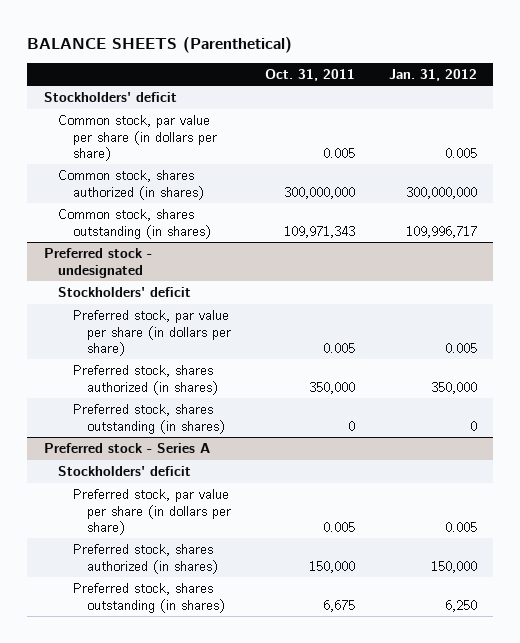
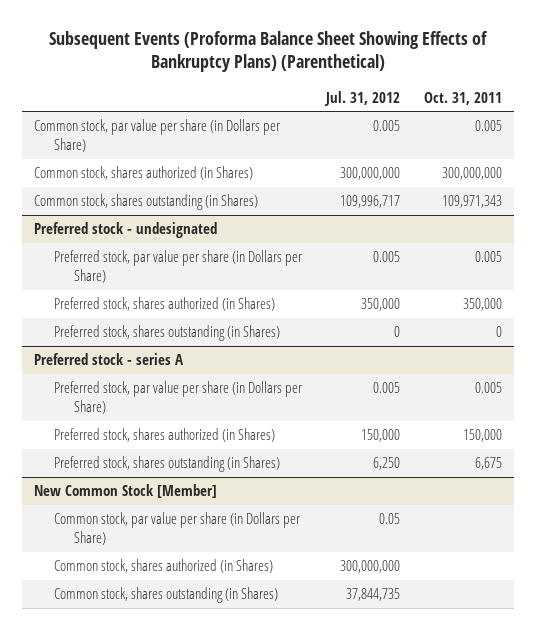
[27,36,293,53] BALANCE SHEETS (Parenthetical) -> [48,30,488,73] Subsequent Events (Proforma Balance Sheet Showing Effects of Bankruptcy Plans) (Parenthetical)
[388,68,477,81] Jan. 31, 2012 -> none
none -> [324,90,401,106] Jul. 31, 2012
[43,92,177,103] Stockholders' deficit -> none
[58,115,217,161] Common stock, par value per share (in dollars per share) -> [33,119,280,153] Common stock, par value per share (in Dollars per Share)
[58,170,204,200] Common stock, shares authorized (in shares) -> [33,166,253,181] Common stock, shares authorized (in Shares)
[58,209,211,239] Common stock, shares outstanding (in shares) -> [33,194,258,211] Common stock, shares outstanding (in Shares)
[58,287,192,298] Stockholders' deficit -> none
[58,466,192,477] Stockholders' deficit -> none
[72,310,232,356] Preferred stock, par value per share (in dollars per share) -> [53,250,302,284] Preferred stock, par value per share (in Dollars per Share)
[72,365,219,395] Preferred stock, shares authorized (in shares) -> [53,297,275,312] Preferred stock, shares authorized (in Shares)
[72,404,226,434] Preferred stock, shares outstanding (in shares) -> [53,325,280,342] Preferred stock, shares outstanding (in Shares)
[43,443,210,454] Preferred stock - Series A -> [33,353,184,366] Preferred stock - series A
[72,489,232,535] Preferred stock, par value per share (in dollars per share) -> [53,381,302,415] Preferred stock, par value per share (in Dollars per Share)
[72,544,219,574] Preferred stock, shares authorized (in shares) -> [53,428,275,443] Preferred stock, shares authorized (in Shares)
[72,583,226,613] Preferred stock, shares outstanding (in shares) -> [53,456,280,473] Preferred stock, shares outstanding (in Shares)
none -> [33,484,217,499] New Common Stock [Member]
none -> [53,512,300,546] Common stock, par value per share (in Dollars per Share)
none -> [53,559,273,574] Common stock, shares authorized (in Shares)
none -> [53,587,278,604] Common stock, shares outstanding (in Shares)

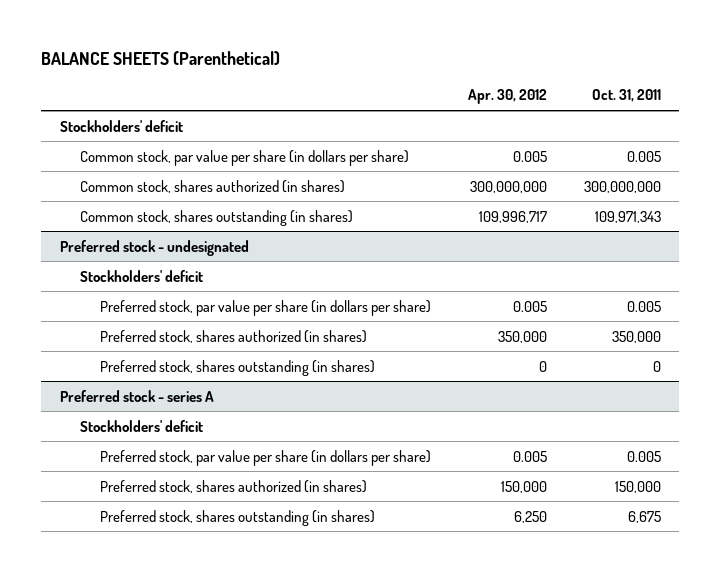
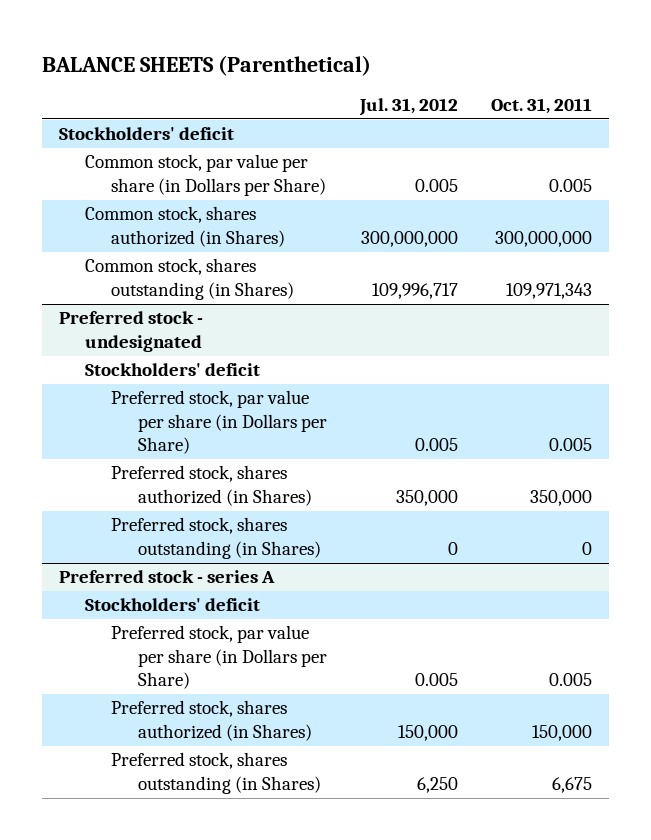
[467,89,547,105] Apr. 30, 2012 -> none
none -> [358,97,458,116] Jul. 31, 2012
[79,149,409,166] Common stock, par value per share (in dollars per share) -> [85,154,327,196] Common stock, par value per share (in Dollars per Share)
[79,179,345,193] Common stock, shares authorized (in shares) -> [85,206,286,247] Common stock, shares authorized (in Shares)
[79,209,353,226] Common stock, shares outstanding (in shares) -> [85,258,295,300] Common stock, shares outstanding (in Shares)
[99,299,431,316] Preferred stock, par value per share (in dollars per share) -> [111,390,327,455] Preferred stock, par value per share (in Dollars per Share)
[99,329,367,343] Preferred stock, shares authorized (in shares) -> [111,465,312,506] Preferred stock, shares authorized (in Shares)
[99,359,375,376] Preferred stock, shares outstanding (in shares) -> [111,517,321,559] Preferred stock, shares outstanding (in Shares)
[99,449,431,466] Preferred stock, par value per share (in dollars per share) -> [111,625,327,690] Preferred stock, par value per share (in Dollars per Share)
[99,479,367,493] Preferred stock, shares authorized (in shares) -> [111,700,312,741] Preferred stock, shares authorized (in Shares)
[99,509,375,526] Preferred stock, shares outstanding (in shares) -> [111,752,321,794] Preferred stock, shares outstanding (in Shares)

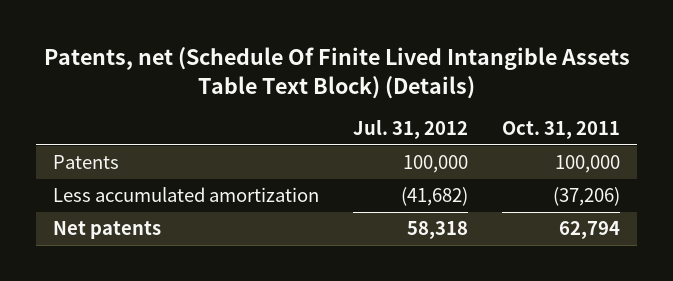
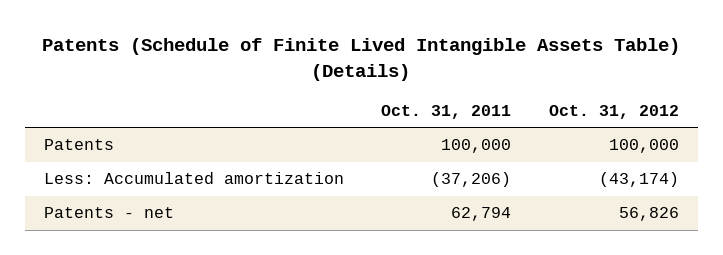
[43,46,630,99] Patents, net (Schedule Of Finite Lived Intangible Assets Table Text Block) (Details) -> [42,37,681,81] Patents (Schedule of Finite Lived Intangible Assets Table) (Details)
[353,119,469,140] Jul. 31, 2012 -> none
none -> [548,104,679,119] Oct. 31, 2012
[53,187,320,203] Less accumulated amortization -> [43,172,344,185] Less: Accumulated amortization
[53,221,162,240] Net patents -> [43,207,174,219] Patents - net

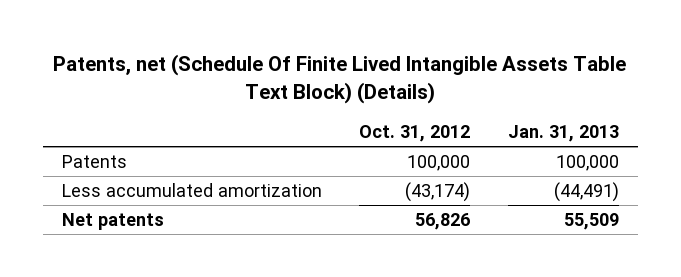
[42,37,681,81] Patents (Schedule of Finite Lived Intangible Assets Table) (Details) -> [53,54,627,105] Patents, net (Schedule Of Finite Lived Intangible Assets Table Text Block) (Details)
[381,104,512,119] Oct. 31, 2011 -> none
none -> [507,125,619,143] Jan. 31, 2013
[43,172,344,185] Less: Accumulated amortization -> [61,183,322,198] Less accumulated amortization
[43,207,174,219] Patents - net -> [61,213,164,231] Net patents

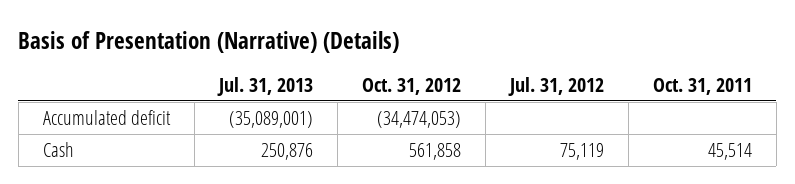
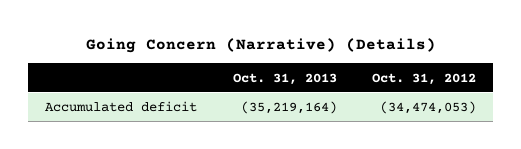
[18,31,400,54] Basis of Presentation (Narrative) (Details) -> [85,38,436,54] Going Concern (Narrative) (Details)
[216,77,313,97] Jul. 31, 2013 -> none
[507,77,604,97] Jul. 31, 2012 -> none
[652,78,752,96] Oct. 31, 2011 -> none
none -> [232,72,337,85] Oct. 31, 2013
[42,141,74,157] Cash -> none

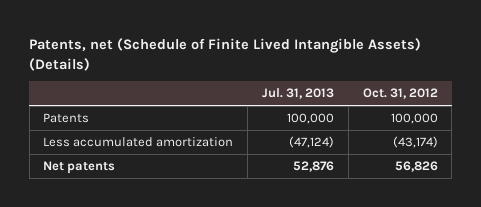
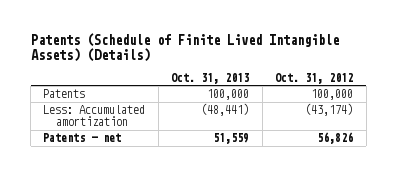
[29,37,422,71] Patents, net (Schedule of Finite Lived Intangible Assets) (Details) -> [30,33,339,62] Patents (Schedule of Finite Lived Intangible Assets) (Details)
[261,88,334,100] Jul. 31, 2013 -> none
none -> [171,72,250,84] Oct. 31, 2013
[43,136,234,147] Less accumulated amortization -> [43,105,146,127] Less: Accumulated amortization
[43,160,116,174] Net patents -> [43,133,122,143] Patents - net

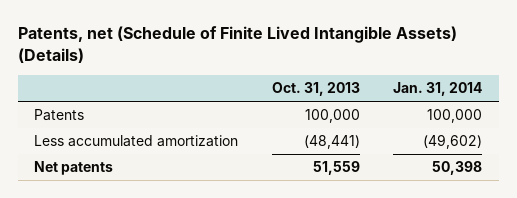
[30,33,339,62] Patents (Schedule of Finite Lived Intangible Assets) (Details) -> [17,26,457,63] Patents, net (Schedule of Finite Lived Intangible Assets) (Details)
[275,72,354,84] Oct. 31, 2012 -> none
none -> [393,82,483,97] Jan. 31, 2014
[43,105,146,127] Less: Accumulated amortization -> [34,135,239,148] Less accumulated amortization
[43,133,122,143] Patents - net -> [34,161,114,176] Net patents

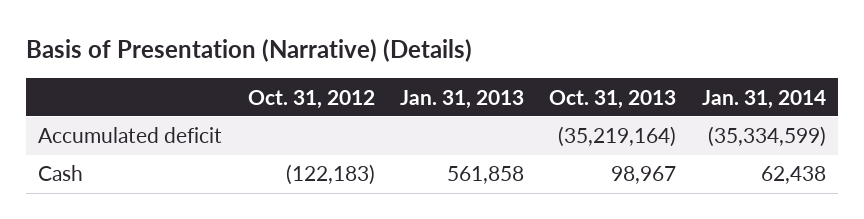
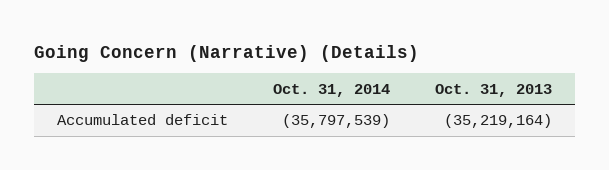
[25,38,472,62] Basis of Presentation (Narrative) (Details) -> [34,44,420,62] Going Concern (Narrative) (Details)
[247,89,375,109] Oct. 31, 2012 -> none
[400,89,525,109] Jan. 31, 2013 -> none
[701,89,826,109] Jan. 31, 2014 -> none
none -> [273,83,391,97] Oct. 31, 2014
[38,165,84,182] Cash -> none

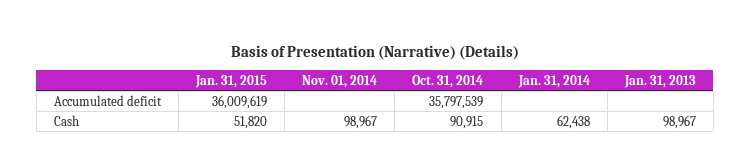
[34,44,420,62] Going Concern (Narrative) (Details) -> [230,44,519,60] Basis of Presentation (Narrative) (Details)
[435,83,553,97] Oct. 31, 2013 -> none
none -> [195,74,268,88] Jan. 31, 2015
none -> [302,74,378,88] Nov. 01, 2014
none -> [517,74,590,88] Jan. 31, 2014
none -> [623,74,696,88] Jan. 31, 2013
[282,114,391,129] (35,797,539) -> [429,95,484,109] 35,797,539
none -> [53,114,79,126] Cash

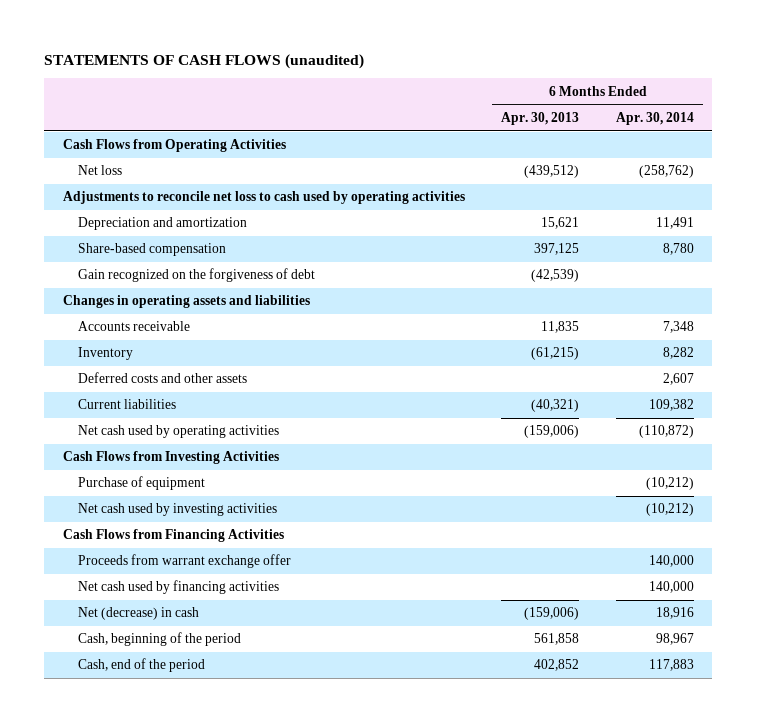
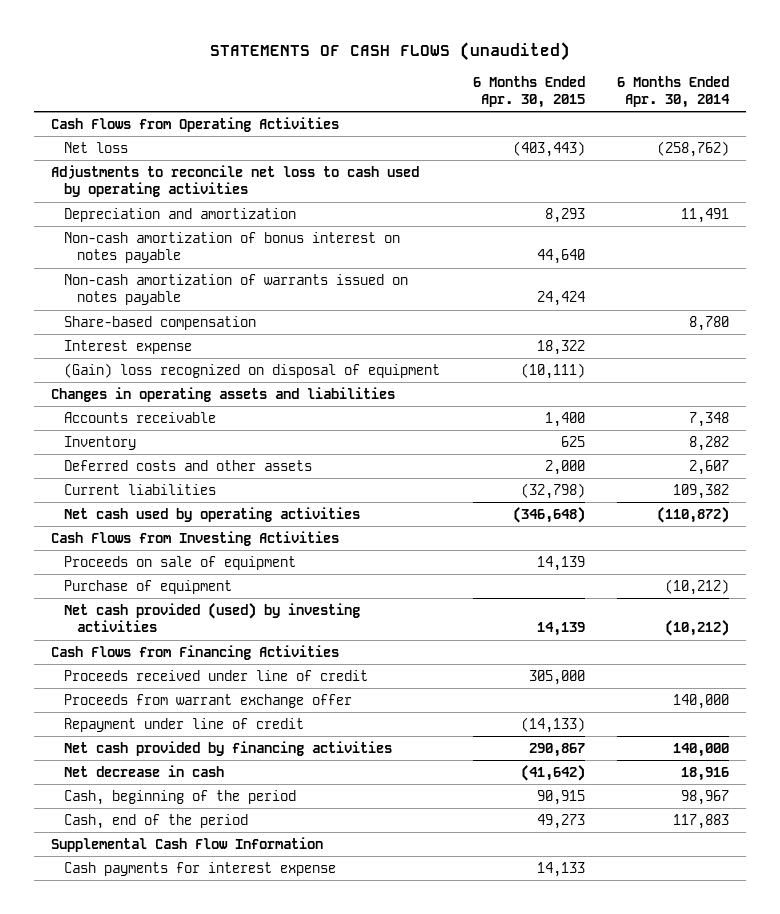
[501,111,580,125] Apr. 30, 2013 -> none
none -> [472,75,585,109] 6 Months Ended Apr. 30, 2015
none -> [63,232,400,264] Non-cash amortization of bonus interest on notes payable
none -> [63,274,408,306] Non-cash amortization of warrants issued on notes payable
[77,268,315,283] Gain recognized on the forgiveness of debt -> none
none -> [63,340,192,355] Interest expense
none -> [63,363,440,379] (Gain) loss recognized on disposal of equipment
none -> [63,556,296,571] Proceeds on sale of equipment
[77,503,277,517] Net cash used by investing activities -> [63,603,360,633] Net cash provided (used) by investing activities
none -> [63,670,368,682] Proceeds received under line of credit
none -> [63,718,304,733] Repayment under line of credit
[77,580,279,595] Net cash used by financing activities -> [63,741,392,757] Net cash provided by financing activities
[77,607,199,621] Net (decrease) in cash -> [63,765,224,778] Net decrease in cash
none -> [50,837,323,853] Supplemental Cash Flow Information
none -> [63,862,336,877] Cash payments for interest expense

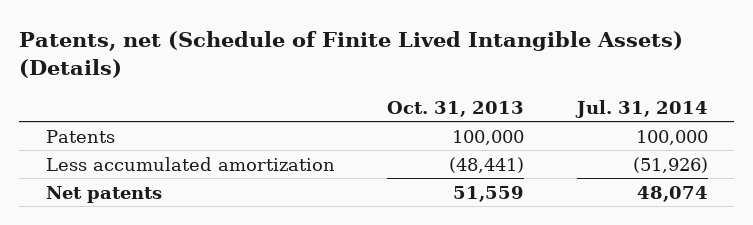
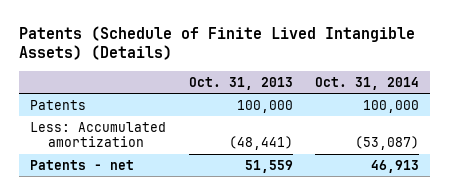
[19,31,684,79] Patents, net (Schedule of Finite Lived Intangible Assets) (Details) -> [18,25,415,61] Patents (Schedule of Finite Lived Intangible Assets) (Details)
[574,99,708,118] Jul. 31, 2014 -> none
none -> [314,76,419,90] Oct. 31, 2014
[45,156,335,171] Less accumulated amortization -> [30,121,167,148] Less: Accumulated amortization
[45,185,162,203] Net patents -> [30,159,135,170] Patents - net

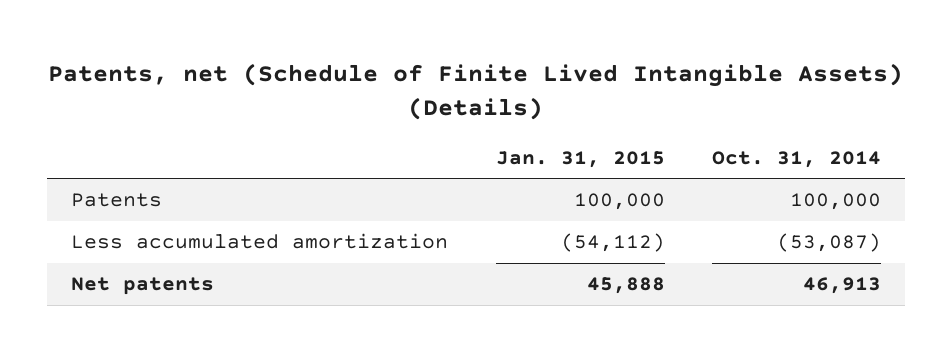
[18,25,415,61] Patents (Schedule of Finite Lived Intangible Assets) (Details) -> [48,62,904,120] Patents, net (Schedule of Finite Lived Intangible Assets) (Details)
[188,76,293,90] Oct. 31, 2013 -> none
none -> [495,150,665,168] Jan. 31, 2015
[30,121,167,148] Less: Accumulated amortization -> [70,233,448,250] Less accumulated amortization
[30,159,135,170] Patents - net -> [70,277,214,296] Net patents

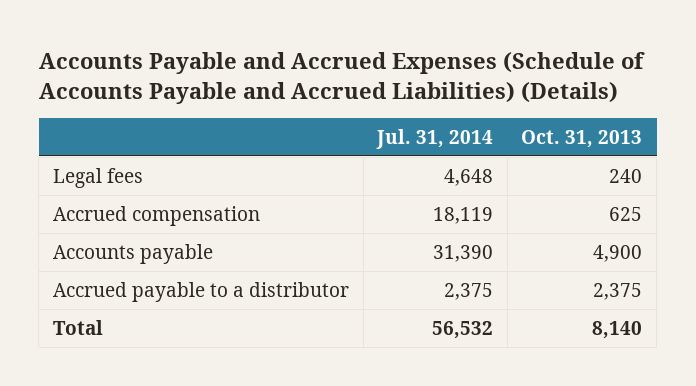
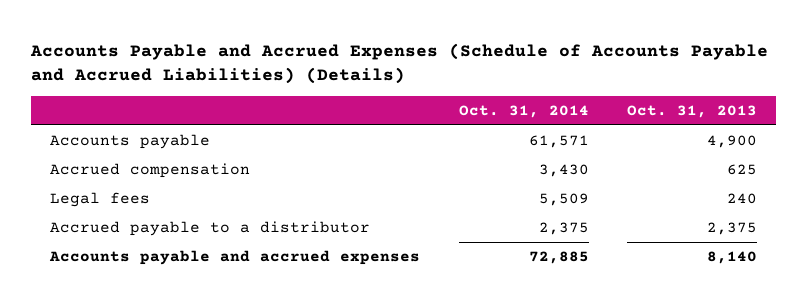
[376,128,494,149] Jul. 31, 2014 -> none
none -> [458,104,589,118] Oct. 31, 2014
[53,205,261,226] Accrued compensation -> [50,162,251,178] Accrued compensation
[53,167,144,188] Legal fees -> [50,191,151,207] Legal fees
[53,319,104,335] Total -> [49,249,421,265] Accounts payable and accrued expenses

